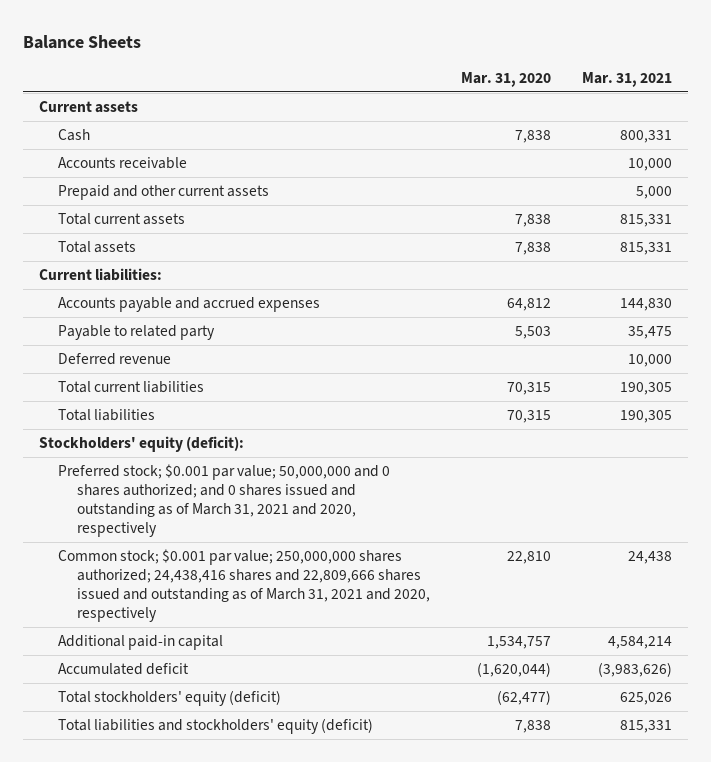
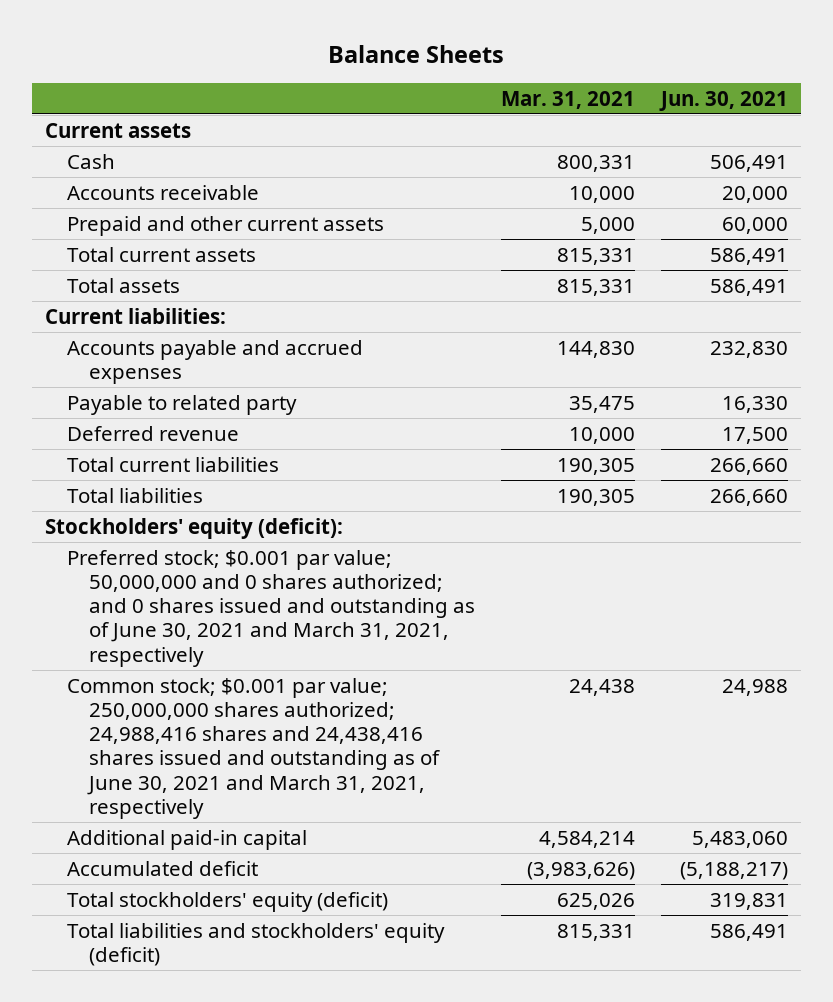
[461,71,552,87] Mar. 31, 2020 -> none
none -> [658,90,788,111] Jun. 30, 2021
[57,464,390,538] Preferred stock; $0.001 par value; 50,000,000 and 0 shares authorized; and 0 shares issued and outstanding as of March 31, 2021 and 2020, respectively -> [66,549,475,667] Preferred stock; $0.001 par value; 50,000,000 and 0 shares authorized; and 0 shares issued and outstanding as of June 30, 2021 and March 31, 2021, respectively
[57,549,430,623] Common stock; $0.001 par value; 250,000,000 shares authorized; 24,438,416 shares and 22,809,666 shares issued and outstanding as of March 31, 2021 and 2020, respectively -> [66,677,440,819] Common stock; $0.001 par value; 250,000,000 shares authorized; 24,988,416 shares and 24,438,416 shares issued and outstanding as of June 30, 2021 and March 31, 2021, respectively

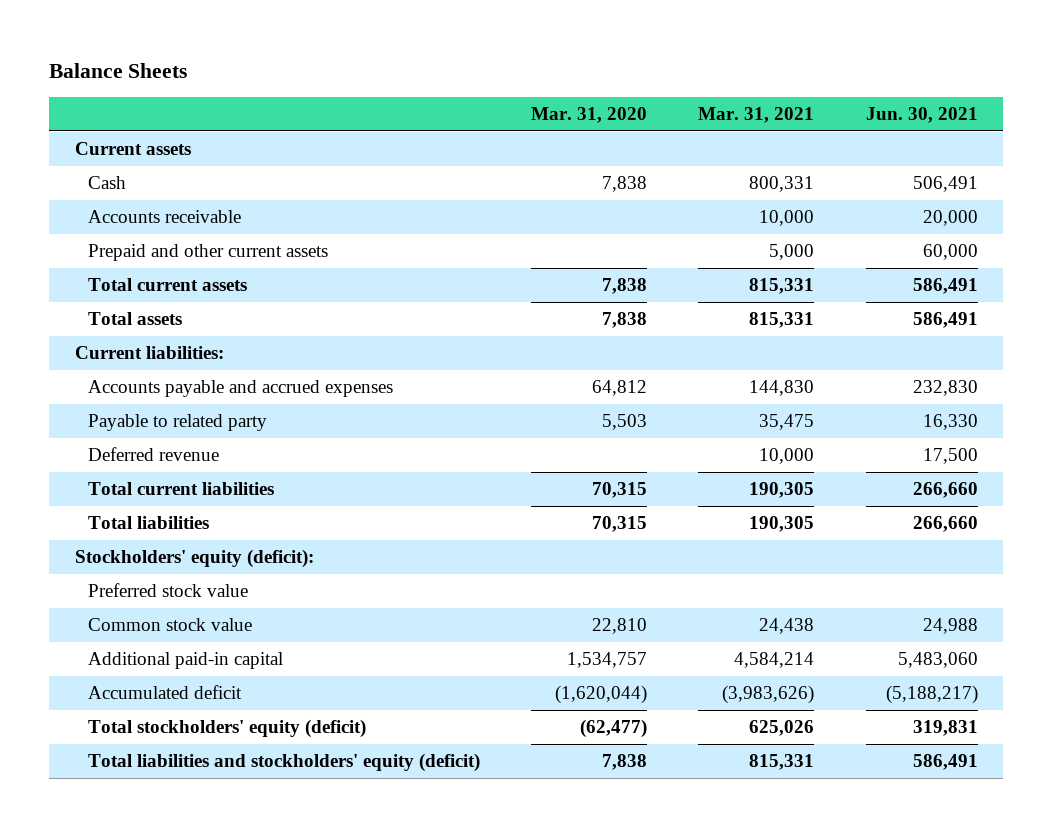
none -> [531,107,648,124] Mar. 31, 2020
[66,549,475,667] Preferred stock; $0.001 par value; 50,000,000 and 0 shares authorized; and 0 shares issued and outstanding as of June 30, 2021 and March 31, 2021, respectively -> [88,582,249,597] Preferred stock value
[66,677,440,819] Common stock; $0.001 par value; 250,000,000 shares authorized; 24,988,416 shares and 24,438,416 shares issued and outstanding as of June 30, 2021 and March 31, 2021, respectively -> [88,617,253,631] Common stock value

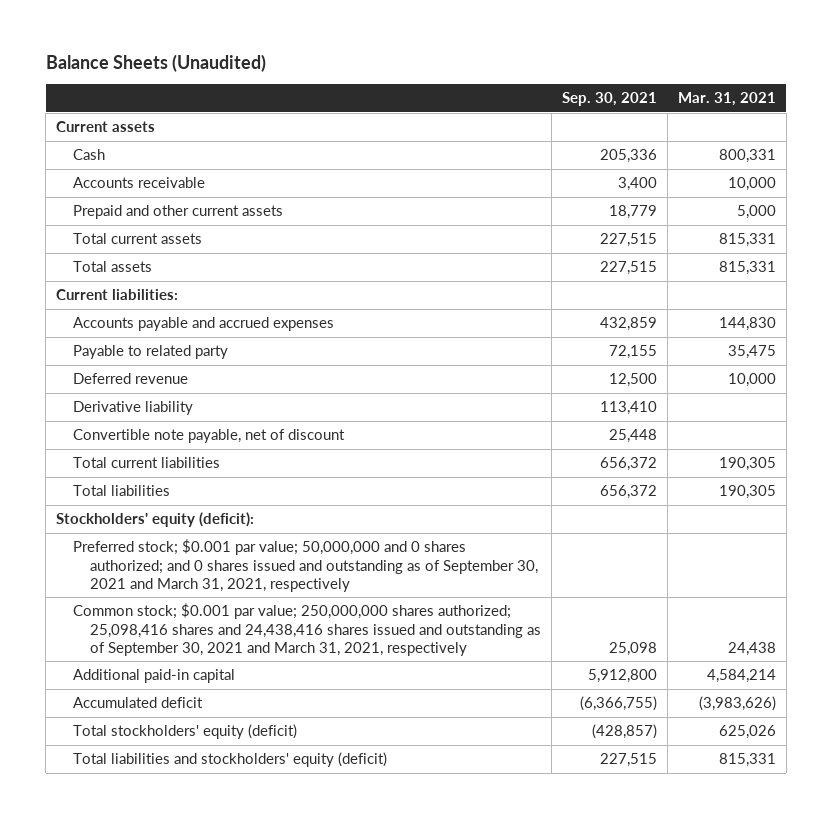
[49,63,188,79] Balance Sheets -> [45,53,266,72] Balance Sheets (Unaudited)
[531,107,648,124] Mar. 31, 2020 -> none
[865,107,978,124] Jun. 30, 2021 -> none
none -> [562,92,658,107] Sep. 30, 2021
none -> [73,401,194,416] Derivative liability
none -> [73,429,346,444] Convertible note payable, net of discount
[88,582,249,597] Preferred stock value -> [73,539,539,593] Preferred stock; $0.001 par value; 50,000,000 and 0 shares authorized; and 0 shares issued and outstanding as of September 30, 2021 and March 31, 2021, respectively
[88,617,253,631] Common stock value -> [73,603,542,657] Common stock; $0.001 par value; 250,000,000 shares authorized; 25,098,416 shares and 24,438,416 shares issued and outstanding as of September 30, 2021 and March 31, 2021, respectively

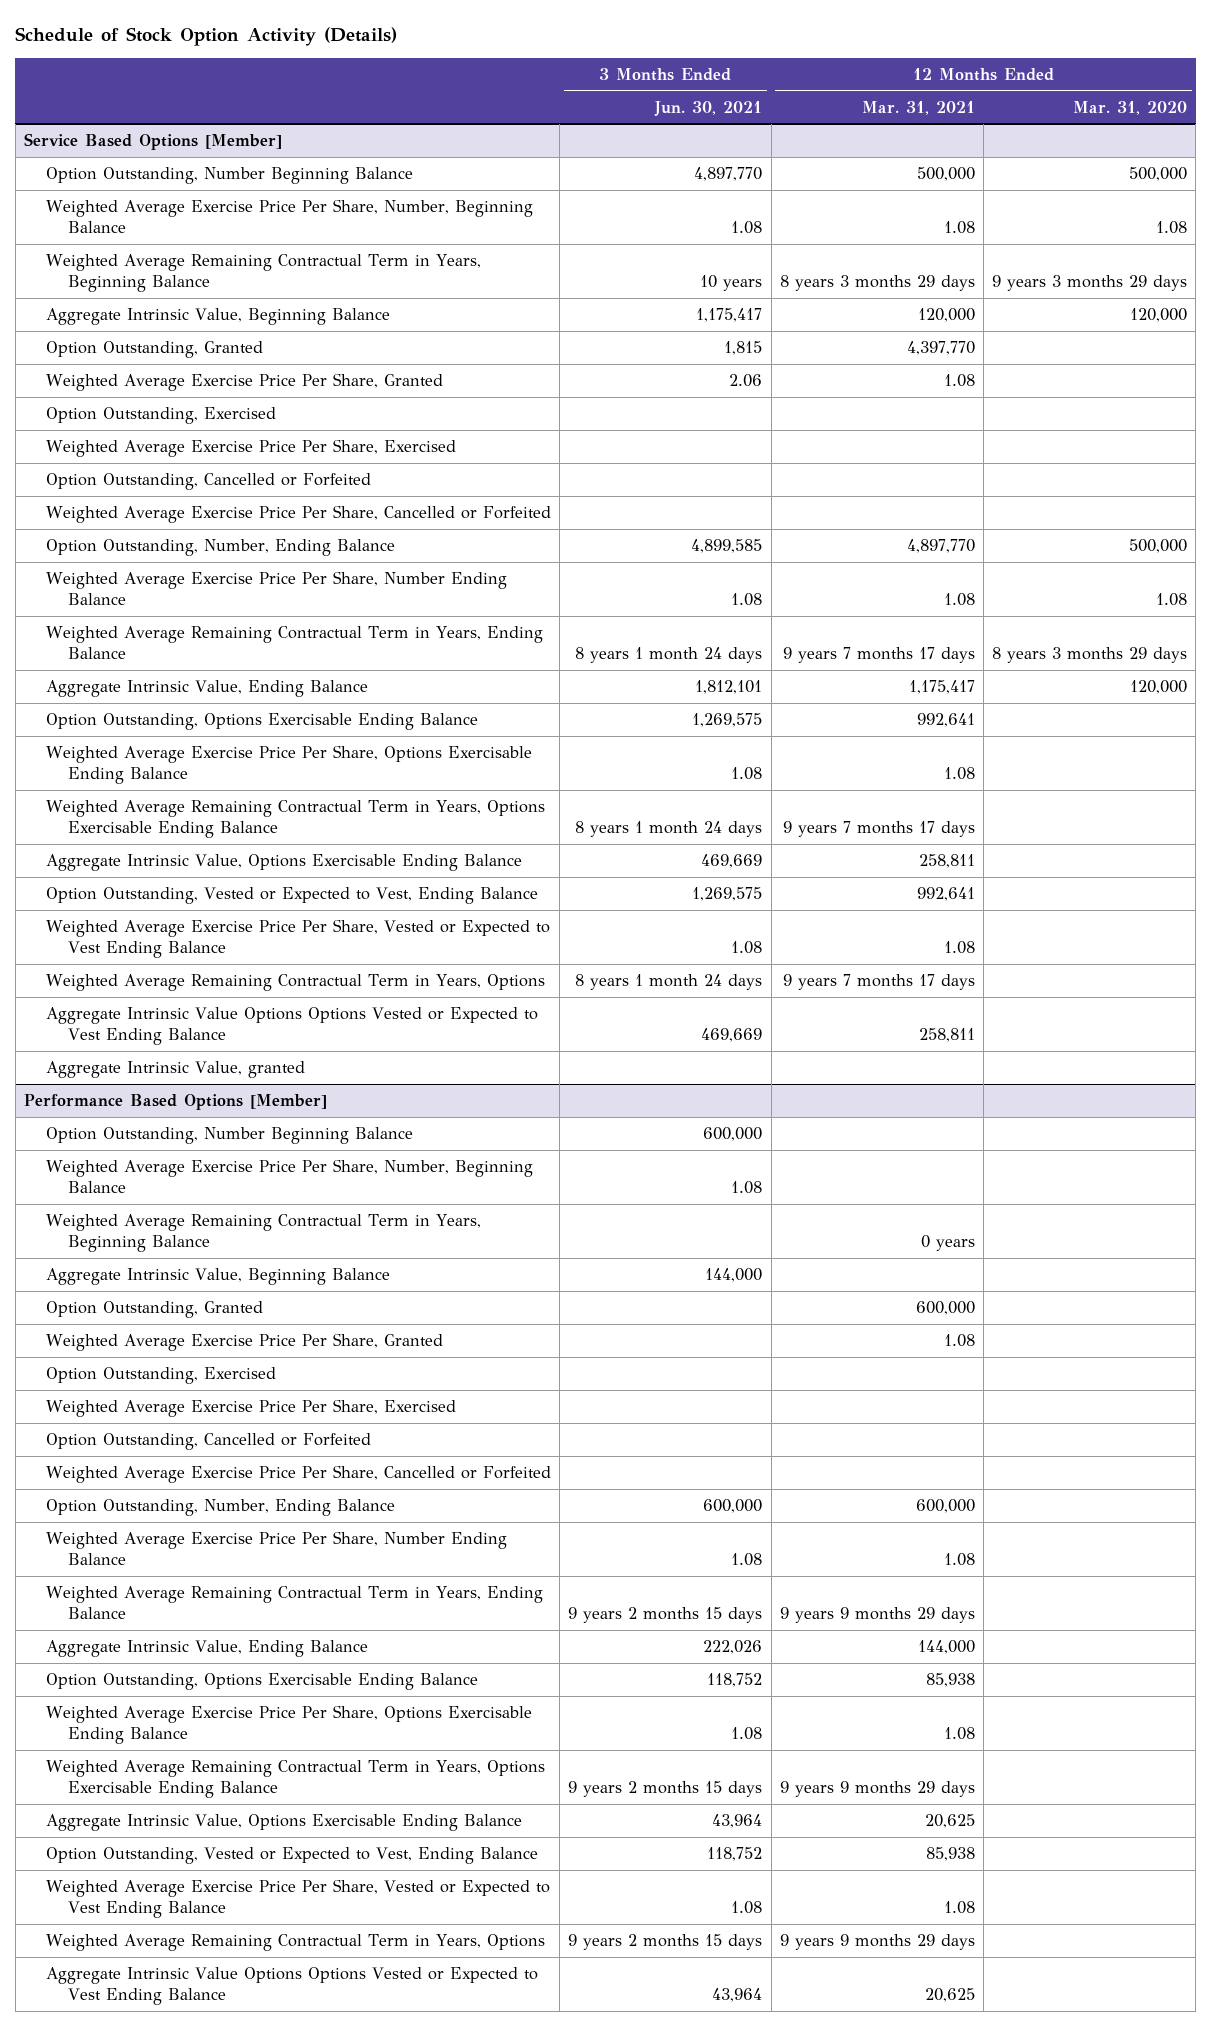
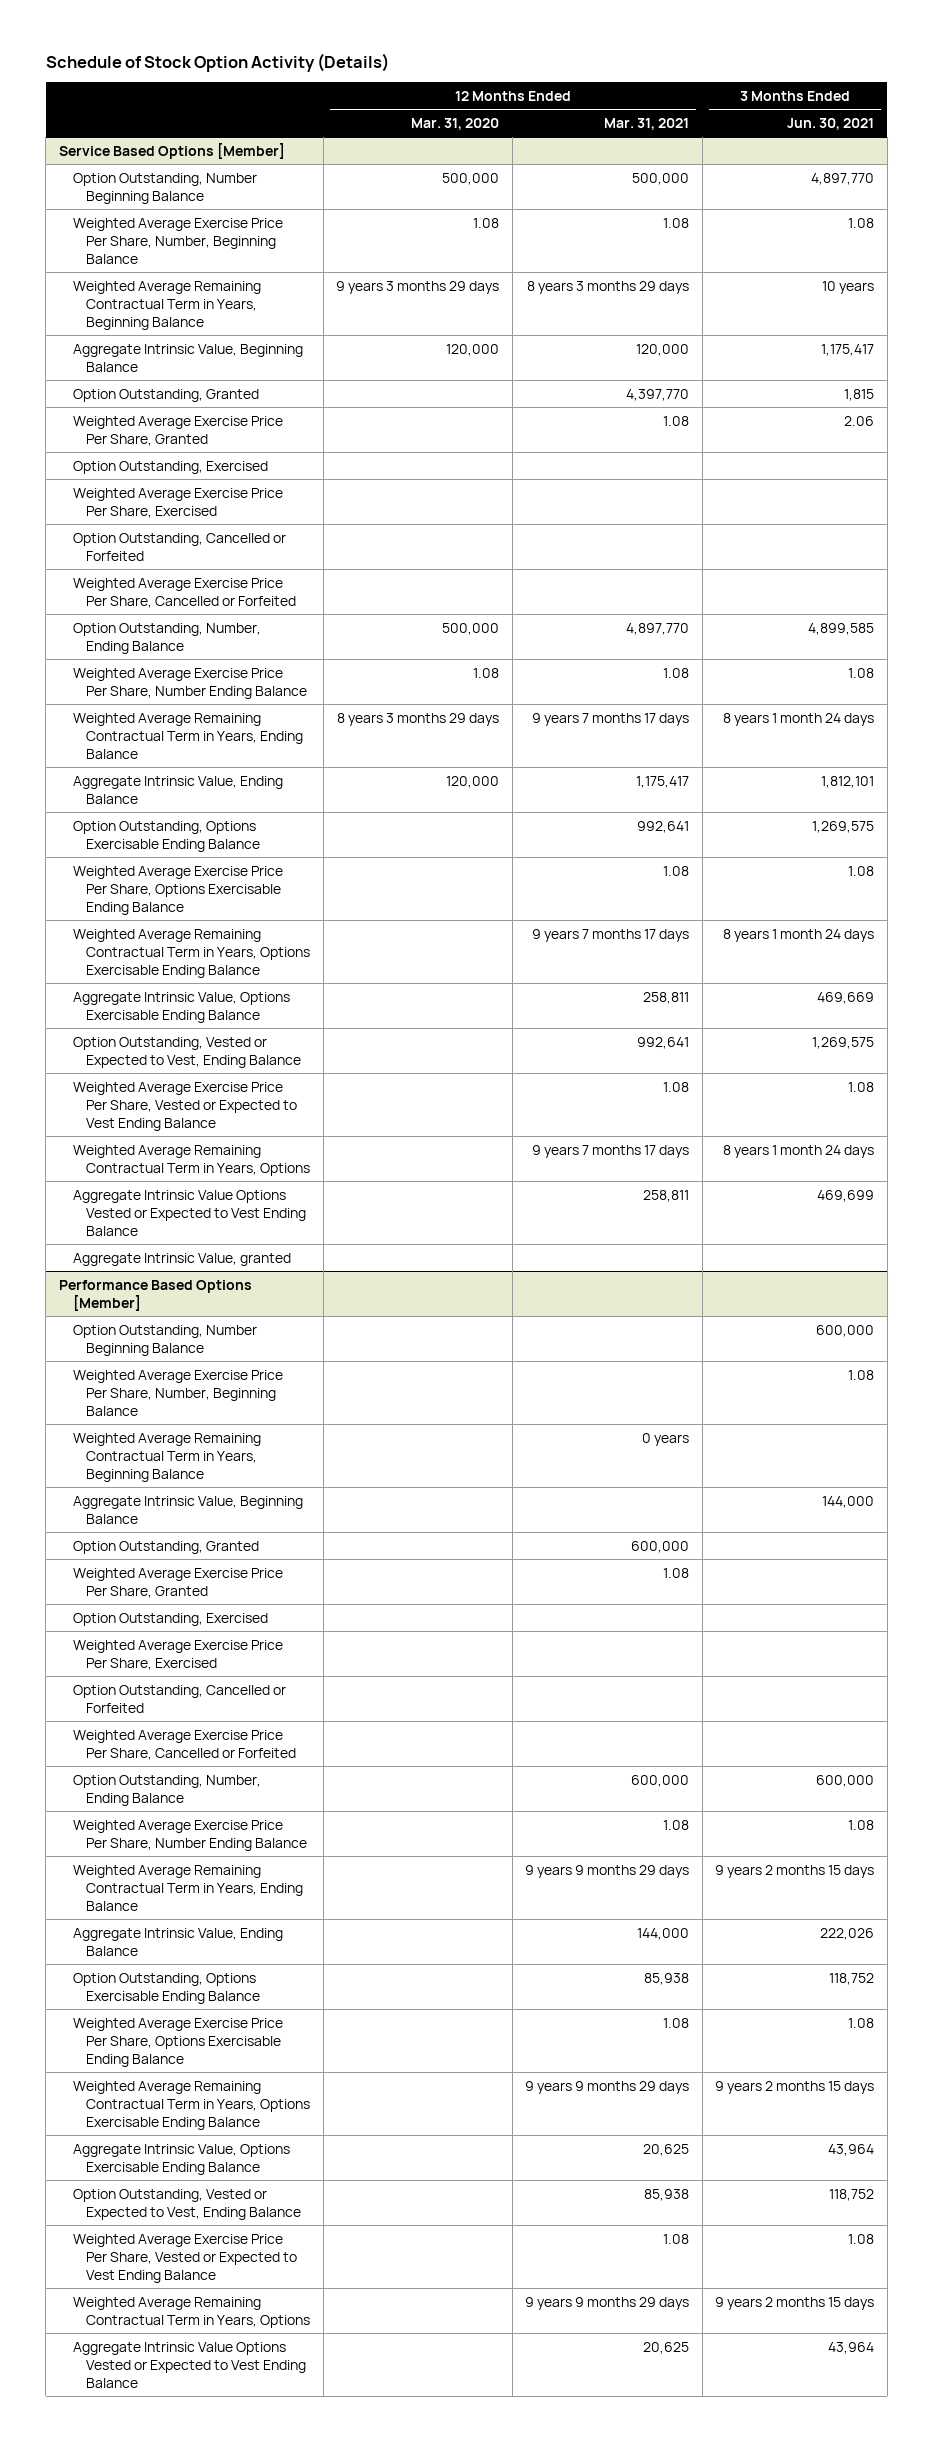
[46,1007,539,1046] Aggregate Intrinsic Value Options Options Vested or Expected to Vest Ending Balance -> [72,1189,307,1236] Aggregate Intrinsic Value Options Vested or Expected to Vest Ending Balance
[701,1028,763,1043] 469,669 -> [817,1189,875,1202] 469,699
[46,1967,539,2006] Aggregate Intrinsic Value Options Options Vested or Expected to Vest Ending Balance -> [72,2341,307,2388] Aggregate Intrinsic Value Options Vested or Expected to Vest Ending Balance

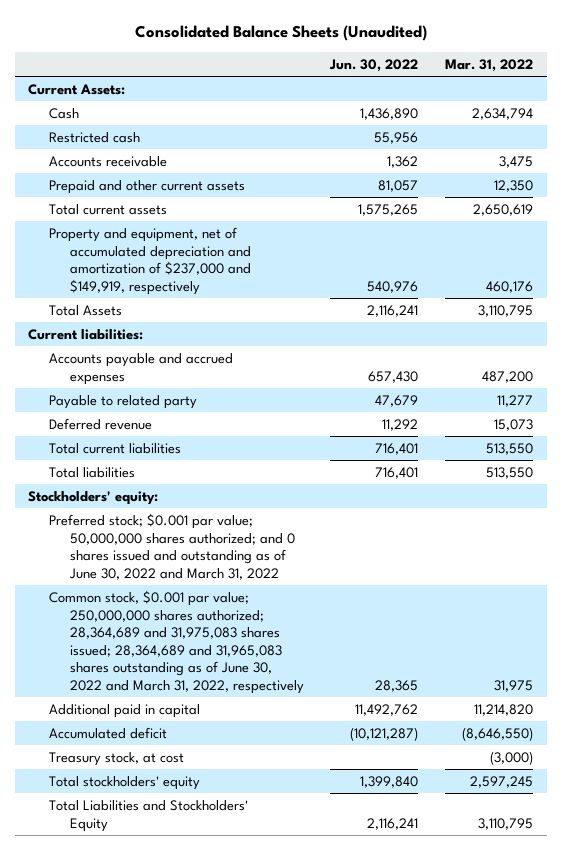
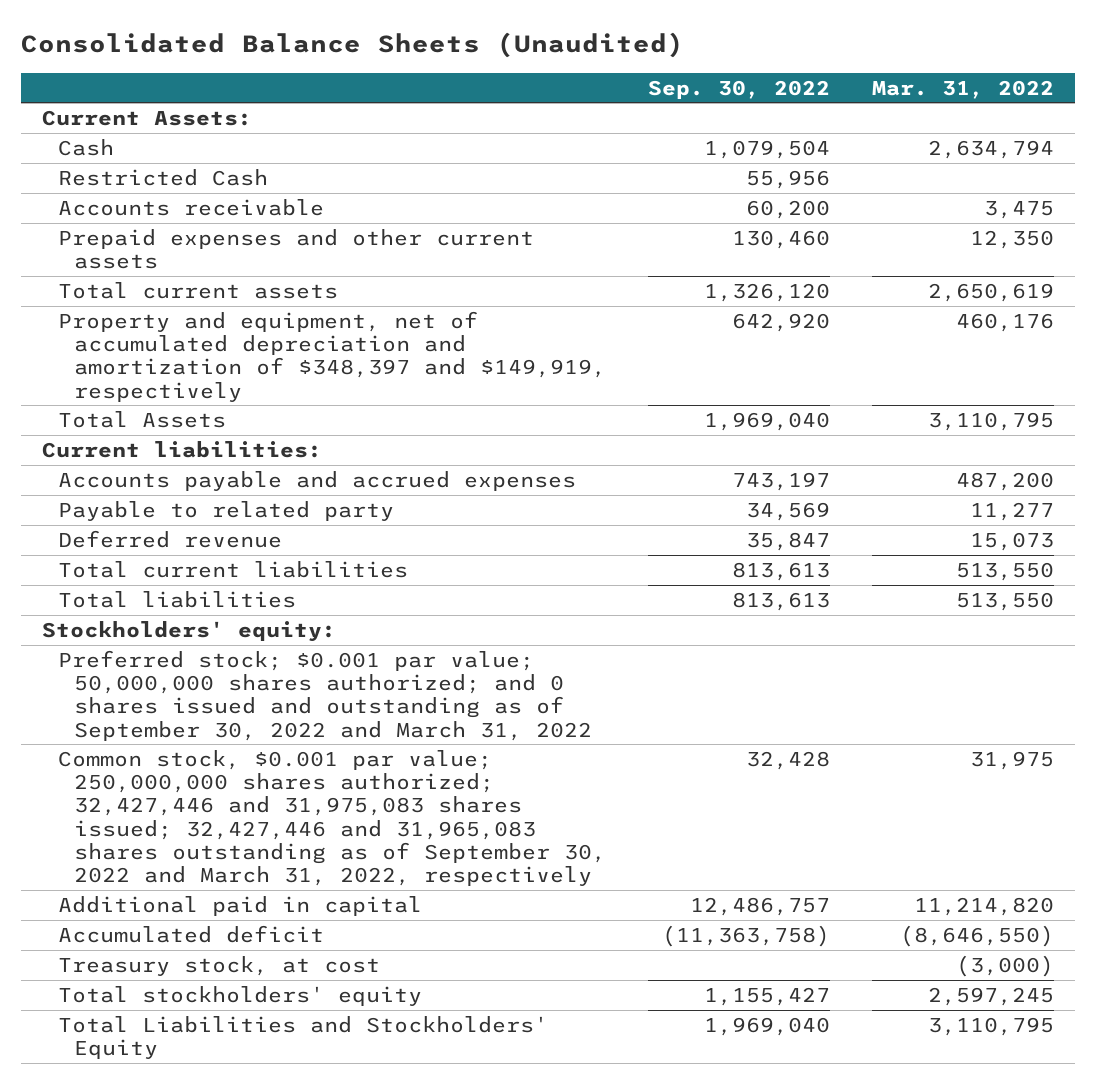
[329,58,419,72] Jun. 30, 2022 -> none
none -> [647,79,830,99] Sep. 30, 2022
[48,132,140,144] Restricted cash -> [57,168,268,186] Restricted Cash
[48,180,245,195] Prepaid and other current assets -> [57,228,534,270] Prepaid expenses and other current assets
[48,227,251,295] Property and equipment, net of accumulated depreciation and amortization of $237,000 and $149,919, respectively -> [57,310,606,402] Property and equipment, net of accumulated depreciation and amortization of $348,397 and $149,919, respectively
[48,513,295,580] Preferred stock; $0.001 par value; 50,000,000 shares authorized; and 0 shares issued and outstanding as of June 30, 2022 and March 31, 2022 -> [57,649,592,741] Preferred stock; $0.001 par value; 50,000,000 shares authorized; and 0 shares issued and outstanding as of September 30, 2022 and March 31, 2022
[48,590,304,695] Common stock, $0.001 par value; 250,000,000 shares authorized; 28,364,689 and 31,975,083 shares issued; 28,364,689 and 31,965,083 shares outstanding as of June 30, 2022 and March 31, 2022, respectively -> [57,749,606,887] Common stock, $0.001 par value; 250,000,000 shares authorized; 32,427,446 and 31,975,083 shares issued; 32,427,446 and 31,965,083 shares outstanding as of September 30, 2022 and March 31, 2022, respectively

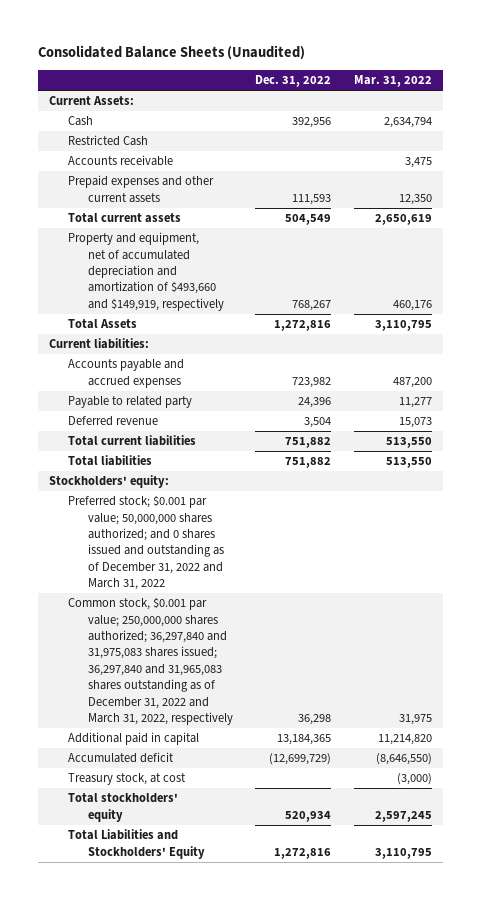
[647,79,830,99] Sep. 30, 2022 -> none
none -> [255,75,332,88] Dec. 31, 2022
[57,310,606,402] Property and equipment, net of accumulated depreciation and amortization of $348,397 and $149,919, respectively -> [68,232,224,311] Property and equipment, net of accumulated depreciation and amortization of $493,660 and $149,919, respectively
[57,649,592,741] Preferred stock; $0.001 par value; 50,000,000 shares authorized; and 0 shares issued and outstanding as of September 30, 2022 and March 31, 2022 -> [68,495,224,591] Preferred stock; $0.001 par value; 50,000,000 shares authorized; and 0 shares issued and outstanding as of December 31, 2022 and March 31, 2022
[57,749,606,887] Common stock, $0.001 par value; 250,000,000 shares authorized; 32,427,446 and 31,975,083 shares issued; 32,427,446 and 31,965,083 shares outstanding as of September 30, 2022 and March 31, 2022, respectively -> [68,597,233,726] Common stock, $0.001 par value; 250,000,000 shares authorized; 36,297,840 and 31,975,083 shares issued; 36,297,840 and 31,965,083 shares outstanding as of December 31, 2022 and March 31, 2022, respectively

